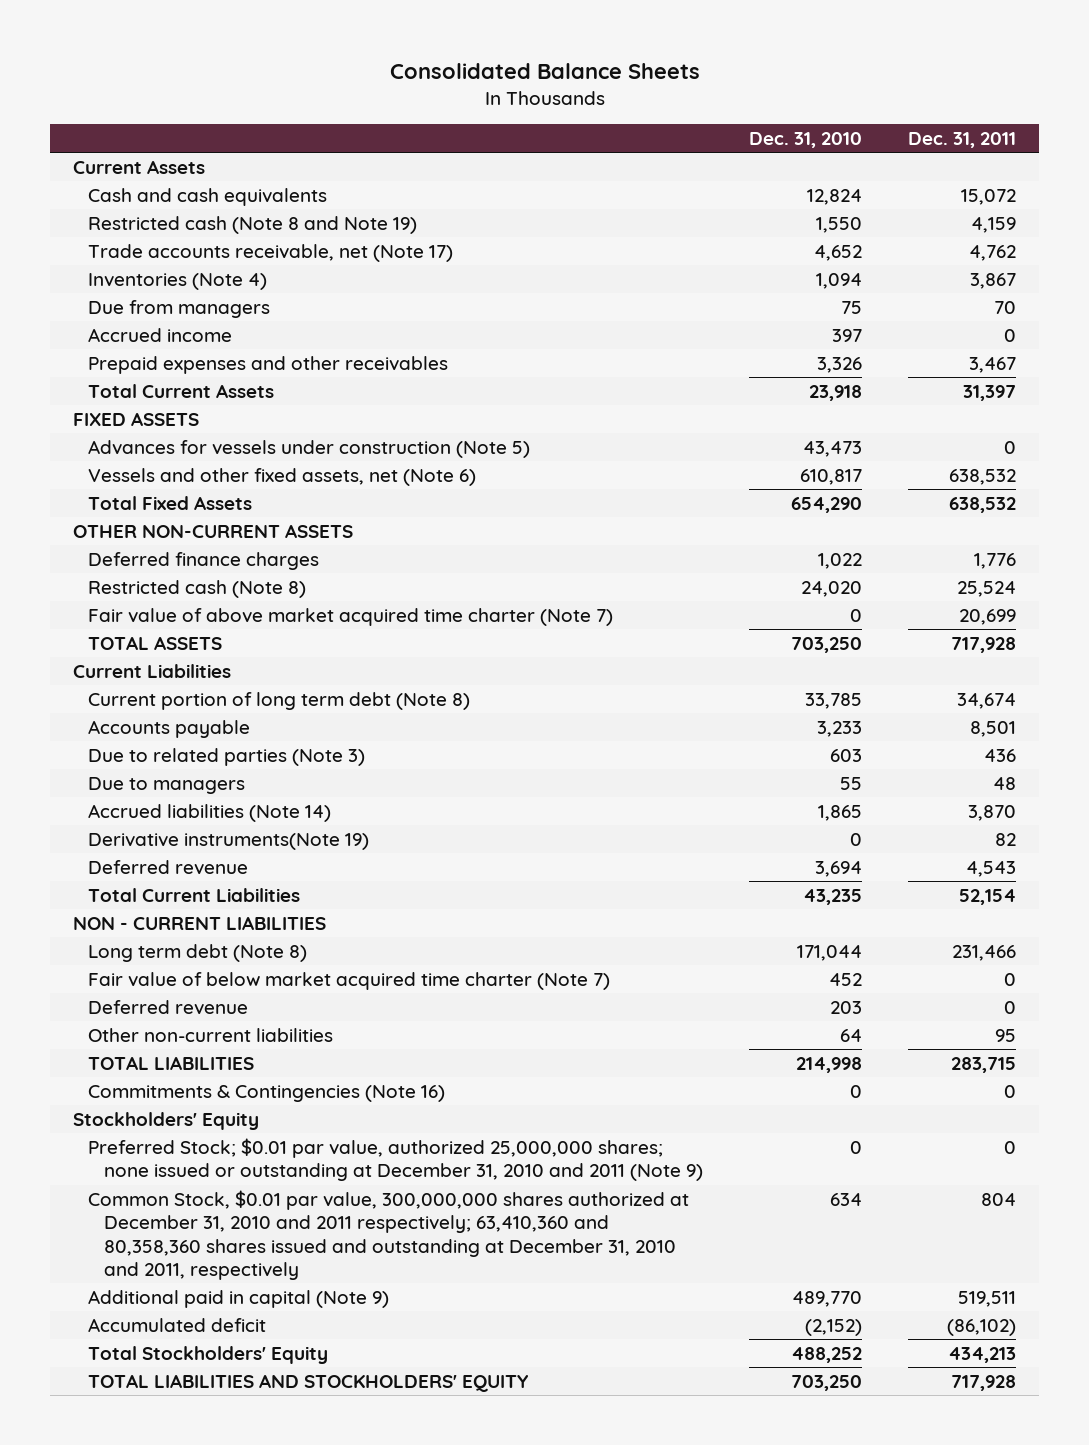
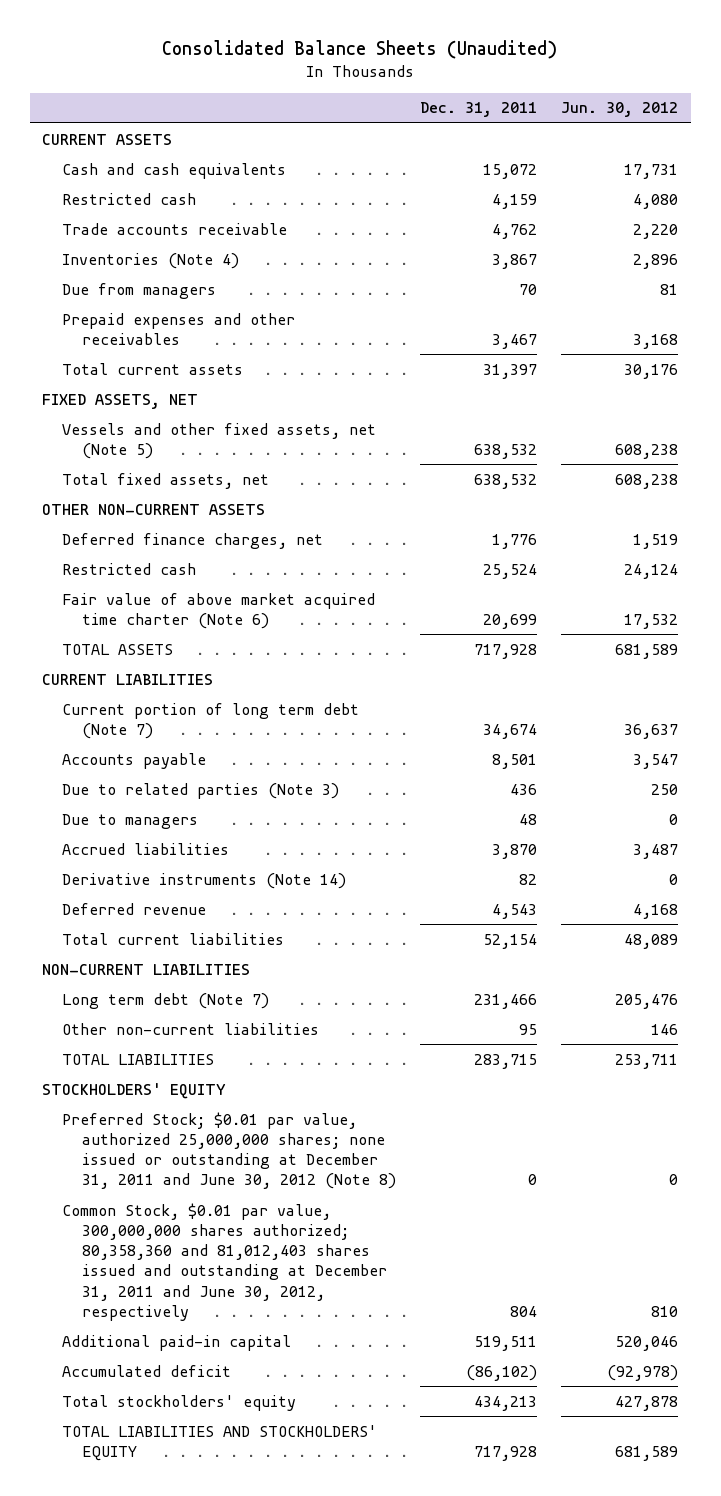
[389,63,700,80] Consolidated Balance Sheets -> [162,39,558,59] Consolidated Balance Sheets (Unaudited)
[749,131,863,148] Dec. 31, 2010 -> none
none -> [561,102,679,118] Jun. 30, 2012
[72,159,205,174] Current Assets -> [42,133,173,145] CURRENT ASSETS
[88,215,418,234] Restricted cash (Note 8 and Note 19) -> [62,192,197,205] Restricted cash
[88,243,454,262] Trade accounts receivable, net (Note 17) -> [62,222,288,235] Trade accounts receivable
[88,327,233,342] Accrued income -> none
[88,439,531,458] Advances for vessels under construction (Note 5) -> none
[88,383,275,398] Total Current Assets -> [62,362,244,375] Total current assets
[72,411,199,426] FIXED ASSETS -> [42,393,199,409] FIXED ASSETS, NET
[88,467,477,486] Vessels and other fixed assets, net (Note 6) -> [62,422,377,459] Vessels and other fixed assets, net (Note 5)
[88,495,253,510] Total Fixed Assets -> [62,472,270,489] Total fixed assets, net
[88,551,320,570] Deferred finance charges -> [62,532,324,549] Deferred finance charges, net
[88,579,307,598] Restricted cash (Note 8) -> [62,562,197,575] Restricted cash
[88,607,614,626] Fair value of above market acquired time charter (Note 7) -> [62,592,376,629] Fair value of above market acquired time charter (Note 6)
[72,663,231,678] Current Liabilities -> [42,673,214,685] CURRENT LIABILITIES
[88,691,471,710] Current portion of long term debt (Note 8) -> [62,702,360,739] Current portion of long term debt (Note 7)
[88,803,332,822] Accrued liabilities (Note 14) -> [62,842,230,855] Accrued liabilities
[88,832,370,850] Derivative instruments(Note 19) -> [62,872,347,889] Derivative instruments (Note 14)
[88,971,611,990] Fair value of below market acquired time charter (Note 7) -> none
[88,999,249,1015] Deferred revenue -> none
[88,887,301,902] Total Current Liabilities -> [62,932,285,945] Total current liabilities
[72,915,326,930] NON - CURRENT LIABILITIES -> [42,963,251,975] NON-CURRENT LIABILITIES
[88,943,308,962] Long term debt (Note 8) -> [62,992,270,1009] Long term debt (Note 7)
[88,1084,446,1102] Commitments & Contingencies (Note 16) -> none
[72,1111,259,1130] Stockholders' Equity -> [42,1082,227,1099] STOCKHOLDERS' EQUITY
[88,1137,703,1182] Preferred Stock; $0.01 par value, authorized 25,000,000 shares; none issued or outstanding at December 31, 2010 and 2011 (Note 9) -> [62,1111,397,1190] Preferred Stock; $0.01 par value, authorized 25,000,000 shares; none issued or outstanding at December 31, 2011 and June 30, 2012 (Note 8)
[88,1189,690,1281] Common Stock, $0.01 par value, 300,000,000 shares authorized at December 31, 2010 and 2011 respectively; 63,410,360 and 80,358,360 shares issued and outstanding at December 31, 2010 and 2011, respectively -> [62,1202,388,1321] Common Stock, $0.01 par value, 300,000,000 shares authorized; 80,358,360 and 81,012,403 shares issued and outstanding at December 31, 2011 and June 30, 2012, respectively
[88,1289,390,1308] Additional paid in capital (Note 9) -> [62,1334,292,1351] Additional paid-in capital
[88,1345,329,1364] Total Stockholders' Equity -> [62,1394,297,1411] Total stockholders' equity

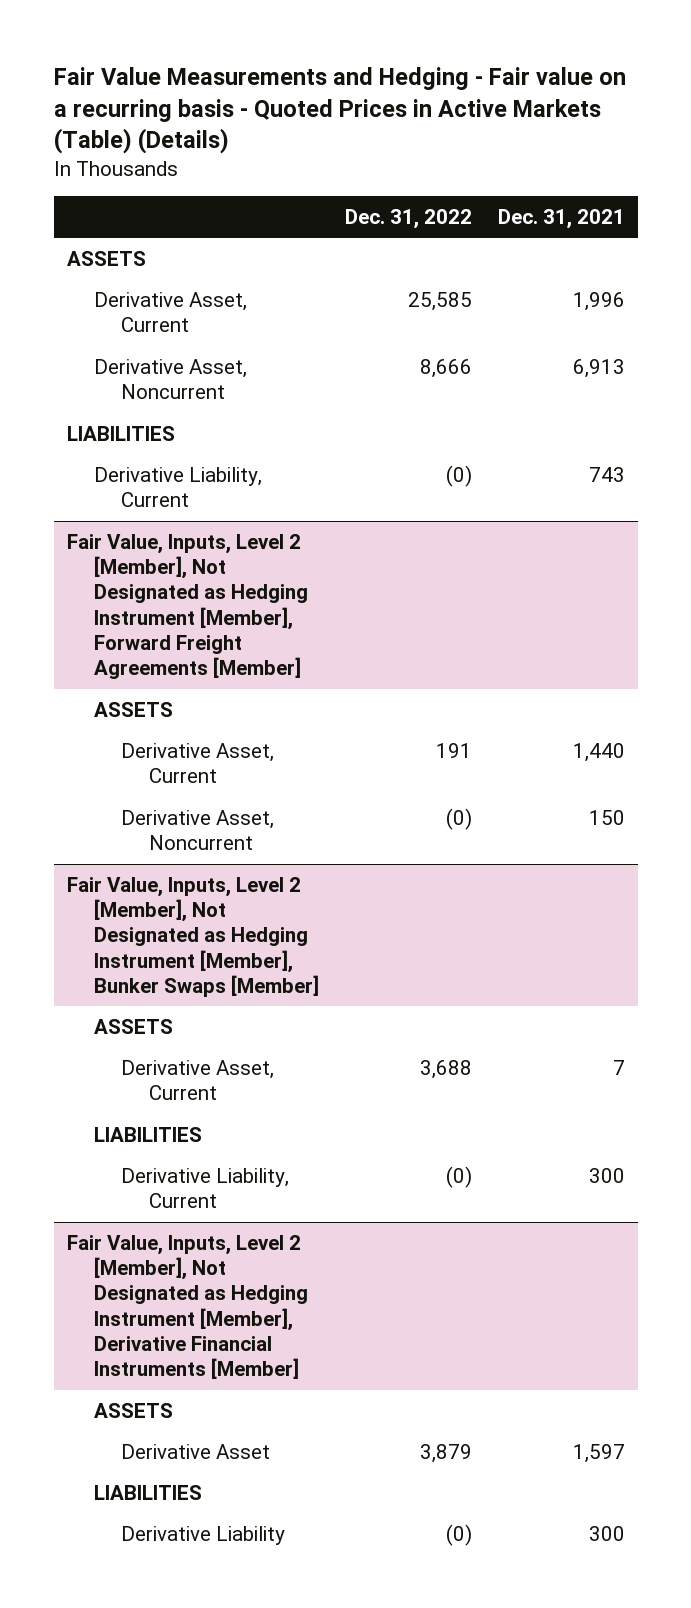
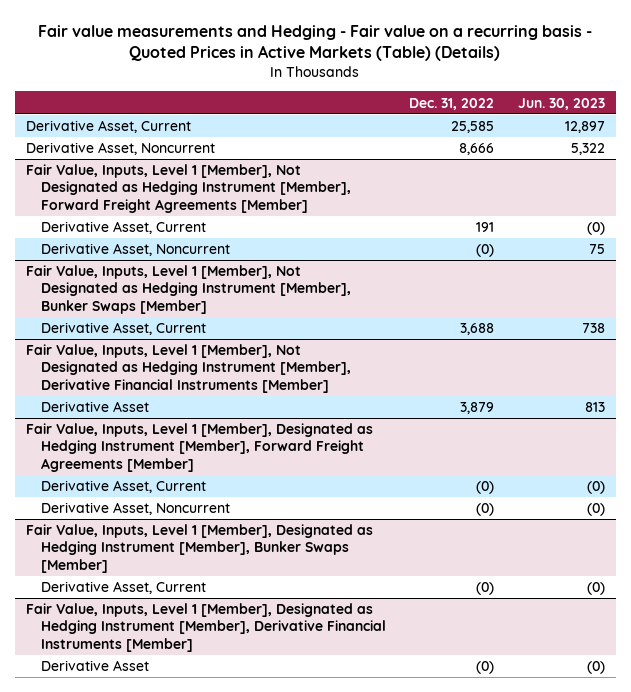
[53,67,626,155] Fair Value Measurements and Hedging - Fair value on a recurring basis - Quoted Prices in Active Markets (Table) (Details) -> [38,24,593,62] Fair value measurements and Hedging - Fair value on a recurring basis - Quoted Prices in Active Markets (Table) (Details)
[497,208,625,229] Dec. 31, 2021 -> none
none -> [517,97,605,110] Jun. 30, 2023
[66,250,146,266] ASSETS -> none
[66,425,175,441] LIABILITIES -> none
[93,466,262,508] Derivative Liability, Current -> none
[93,701,173,717] ASSETS -> none
[66,533,308,680] Fair Value, Inputs, Level 2 [Member], Not Designated as Hedging Instrument [Member], Forward Freight Agreements [Member] -> [26,164,352,213] Fair Value, Inputs, Level 1 [Member], Not Designated as Hedging Instrument [Member], Forward Freight Agreements [Member]
[93,1018,173,1034] ASSETS -> none
[66,876,319,997] Fair Value, Inputs, Level 2 [Member], Not Designated as Hedging Instrument [Member], Bunker Swaps [Member] -> [26,265,352,314] Fair Value, Inputs, Level 1 [Member], Not Designated as Hedging Instrument [Member], Bunker Swaps [Member]
[93,1126,202,1142] LIABILITIES -> none
[121,1167,290,1209] Derivative Liability, Current -> none
[93,1402,173,1418] ASSETS -> none
[66,1234,308,1380] Fair Value, Inputs, Level 2 [Member], Not Designated as Hedging Instrument [Member], Derivative Financial Instruments [Member] -> [26,344,352,393] Fair Value, Inputs, Level 1 [Member], Not Designated as Hedging Instrument [Member], Derivative Financial Instruments [Member]
[93,1484,202,1500] LIABILITIES -> none
[121,1525,286,1545] Derivative Liability -> none
none -> [26,423,374,472] Fair Value, Inputs, Level 1 [Member], Designated as Hedging Instrument [Member], Forward Freight Agreements [Member]
none -> [41,480,207,494] Derivative Asset, Current
none -> [41,502,231,516] Derivative Asset, Noncurrent
none -> [26,524,374,573] Fair Value, Inputs, Level 1 [Member], Designated as Hedging Instrument [Member], Bunker Swaps [Member]
none -> [41,581,207,595] Derivative Asset, Current
none -> [26,603,387,652] Fair Value, Inputs, Level 1 [Member], Designated as Hedging Instrument [Member], Derivative Financial Instruments [Member]
none -> [41,660,150,672] Derivative Asset

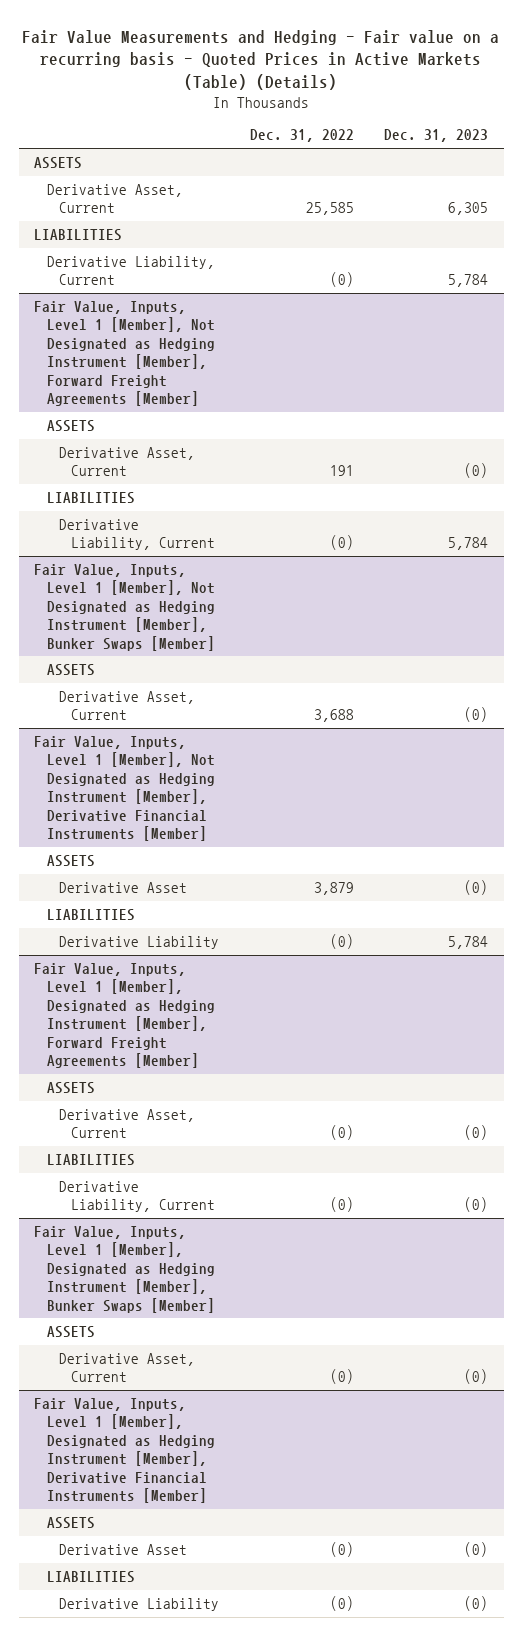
[38,24,593,62] Fair value measurements and Hedging - Fair value on a recurring basis - Quoted Prices in Active Markets (Table) (Details) -> [22,29,500,91] Fair Value Measurements and Hedging - Fair value on a recurring basis - Quoted Prices in Active Markets (Table) (Details)
[517,97,605,110] Jun. 30, 2023 -> none
none -> [384,129,489,143] Dec. 31, 2023
none -> [34,157,83,170] ASSETS
[26,142,216,156] Derivative Asset, Noncurrent -> none
none -> [34,229,123,242] LIABILITIES
none -> [46,256,215,286] Derivative Liability, Current
none -> [46,420,95,433] ASSETS
[41,243,231,257] Derivative Asset, Noncurrent -> none
none -> [46,492,135,505] LIABILITIES
none -> [58,519,215,551] Derivative Liability, Current
none -> [46,664,95,677] ASSETS
none -> [46,855,95,868] ASSETS
none -> [46,909,135,922] LIABILITIES
none -> [58,936,219,950] Derivative Liability
none -> [46,1082,95,1095] ASSETS
[41,502,231,516] Derivative Asset, Noncurrent -> none
none -> [46,1154,135,1167] LIABILITIES
none -> [58,1181,215,1213] Derivative Liability, Current
none -> [46,1326,95,1339] ASSETS
none -> [46,1517,95,1530] ASSETS
none -> [46,1571,135,1584] LIABILITIES
none -> [58,1598,219,1612] Derivative Liability

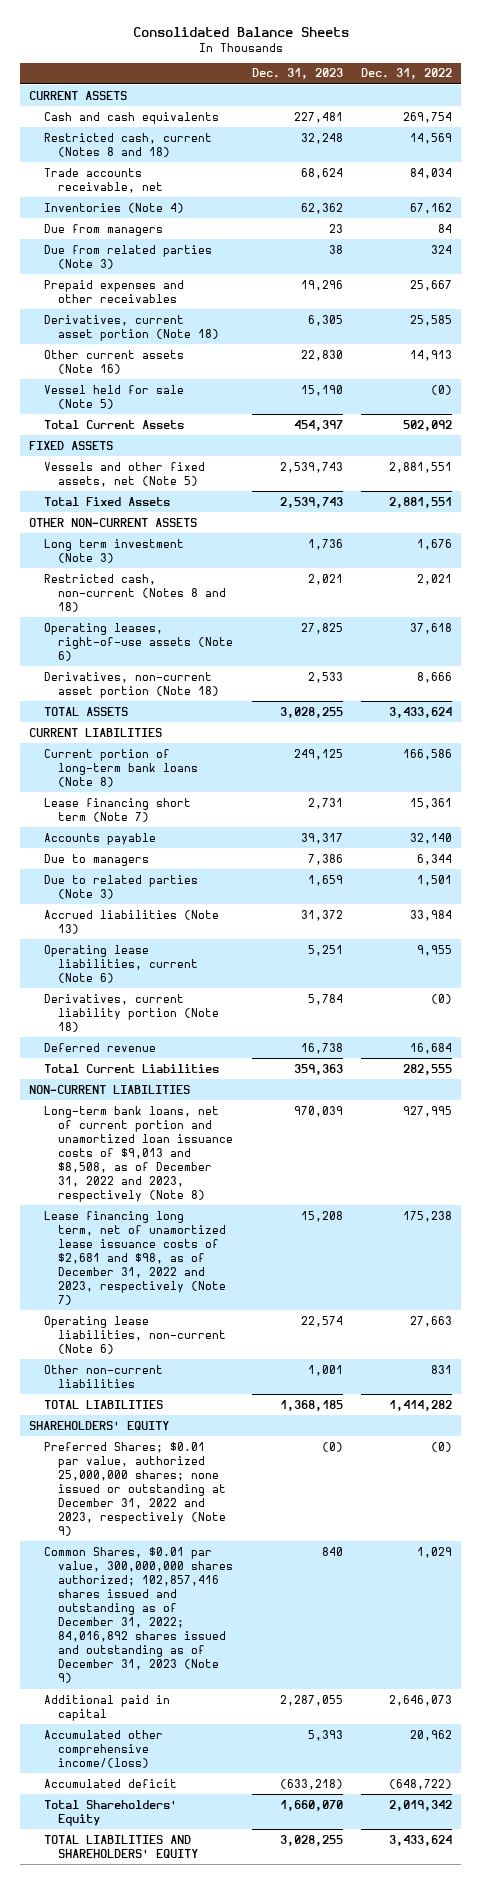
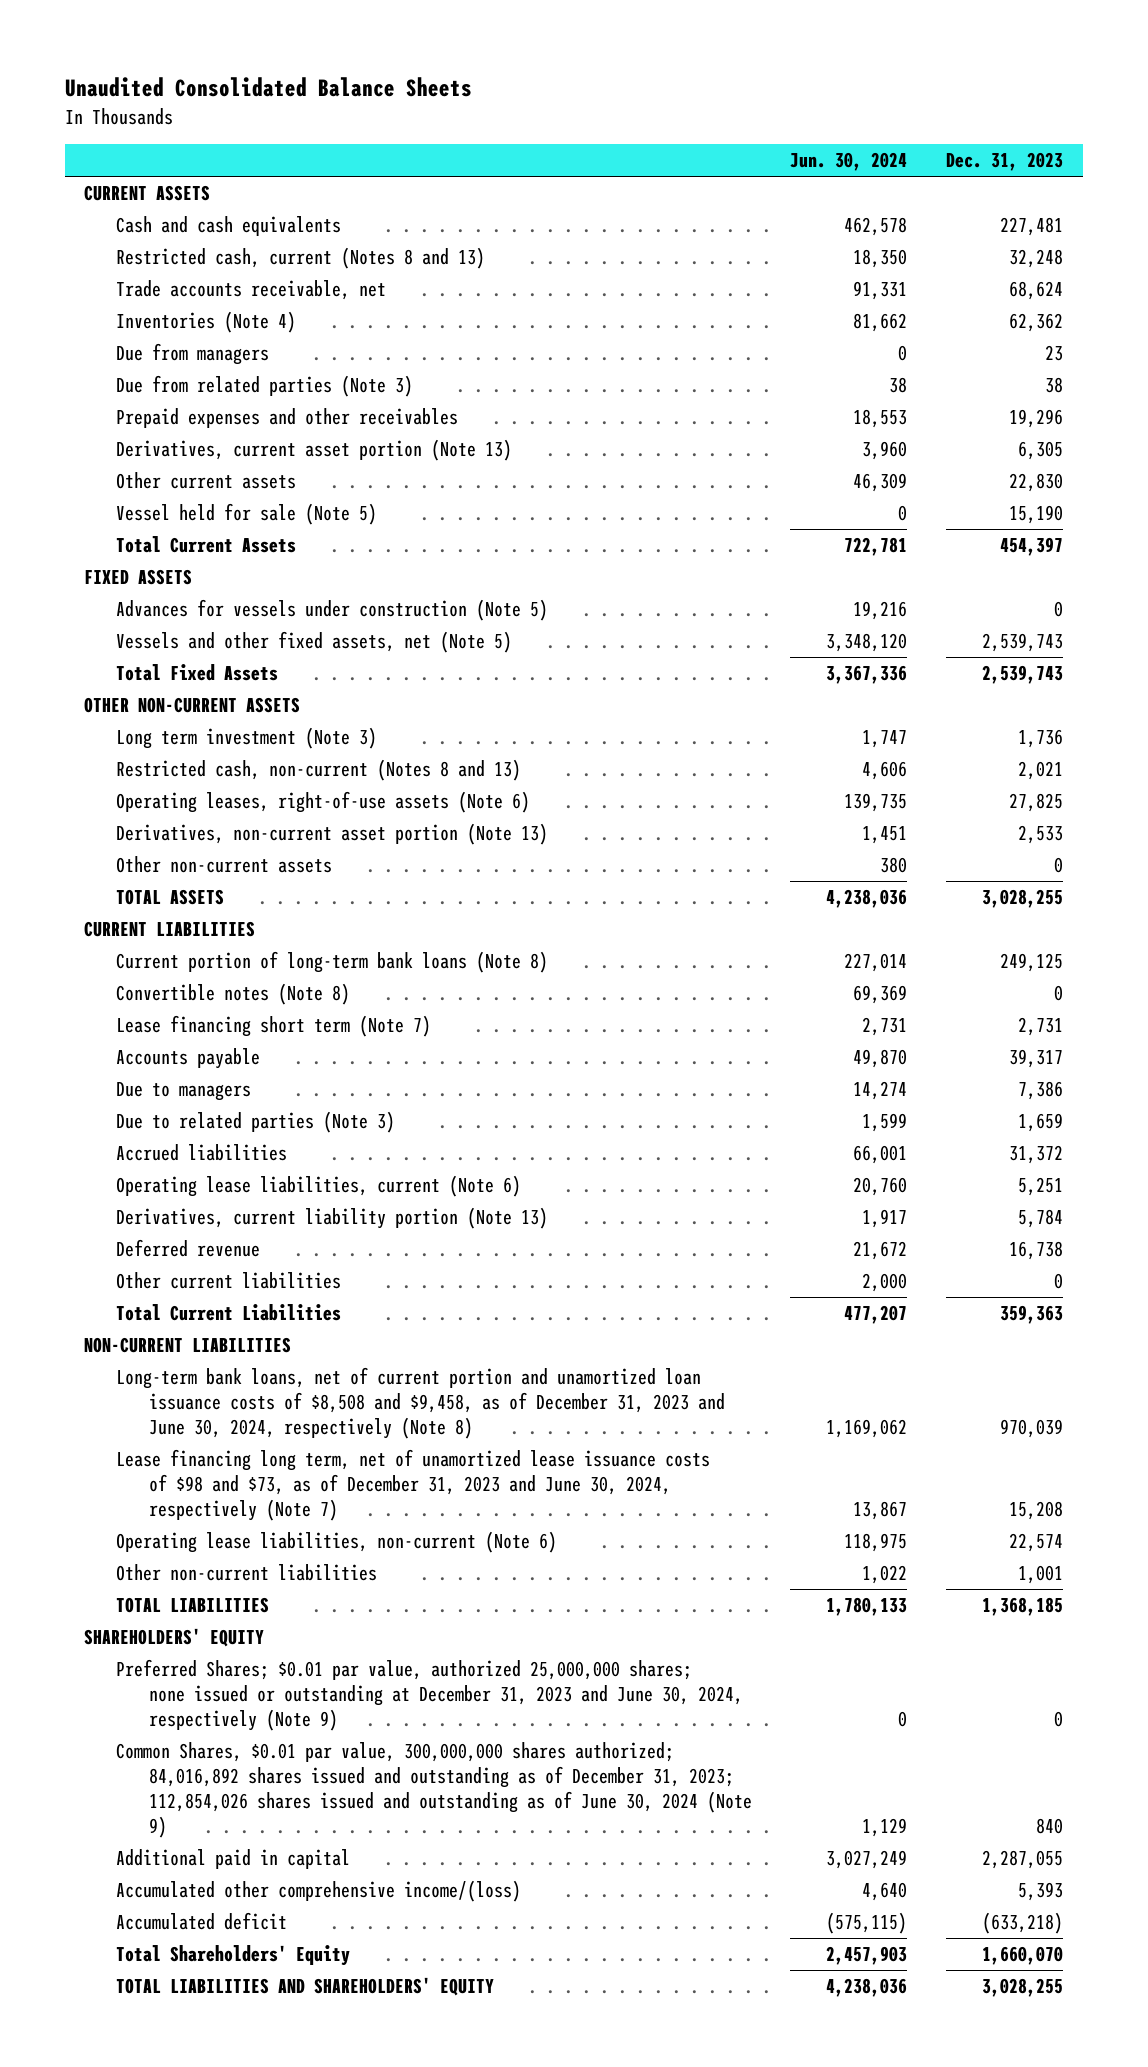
[132,26,349,37] Consolidated Balance Sheets -> [64,77,472,98] Unaudited Consolidated Balance Sheets
[360,68,452,80] Dec. 31, 2022 -> none
none -> [790,152,908,172] Jun. 30, 2024
[43,132,212,157] Restricted cash, current (Notes 8 and 18) -> [116,247,486,270] Restricted cash, current (Notes 8 and 13)
[43,314,220,341] Derivatives, current asset portion (Note 18) -> [116,439,513,462] Derivatives, current asset portion (Note 13)
[43,349,184,374] Other current assets (Note 16) -> [116,472,297,490] Other current assets
none -> [116,599,549,622] Advances for vessels under construction (Note 5)
[43,573,227,612] Restricted cash, non-current (Notes 8 and 18) -> [116,759,522,782] Restricted cash, non-current (Notes 8 and 13)
[43,671,220,698] Derivatives, non-current asset portion (Note 18) -> [116,823,549,846] Derivatives, non-current asset portion (Note 13)
none -> [116,856,333,874] Other non-current assets
none -> [116,983,351,1006] Convertible notes (Note 8)
[43,909,219,934] Accrued liabilities (Note 13) -> [116,1144,288,1162] Accrued liabilities
[43,993,220,1032] Derivatives, current liability portion (Note 18) -> [116,1207,549,1230] Derivatives, current liability portion (Note 13)
none -> [116,1272,342,1290] Other current liabilities
[43,1105,234,1203] Long-term bank loans, net of current portion and unamortized loan issuance costs of $9,013 and $8,508, as of December 31, 2022 and 2023, respectively (Note 8) -> [116,1367,725,1439] Long-term bank loans, net of current portion and unamortized loan issuance costs of $8,508 and $9,458, as of December 31, 2023 and June 30, 2024, respectively (Note 8)
[43,1210,227,1306] Lease financing long term, net of unamortized lease issuance costs of $2,681 and $98, as of December 31, 2022 and 2023, respectively (Note 7) -> [116,1449,711,1521] Lease financing long term, net of unamortized lease issuance costs of $98 and $73, as of December 31, 2023 and June 30, 2024, respectively (Note 7)
[43,1441,227,1537] Preferred Shares; $0.01 par value, authorized 25,000,000 shares; none issued or outstanding at December 31, 2022 and 2023, respectively (Note 9) -> [116,1659,743,1731] Preferred Shares; $0.01 par value, authorized 25,000,000 shares; none issued or outstanding at December 31, 2023 and June 30, 2024, respectively (Note 9)
[321,1441,343,1452] (0) -> [1054,1710,1064,1727] 0
[43,1546,234,1684] Common Shares, $0.01 par value, 300,000,000 shares authorized; 102,857,416 shares issued and outstanding as of December 31, 2022; 84,016,892 shares issued and outstanding as of December 31, 2023 (Note 9) -> [116,1742,752,1838] Common Shares, $0.01 par value, 300,000,000 shares authorized; 84,016,892 shares issued and outstanding as of December 31, 2023; 112,854,026 shares issued and outstanding as of June 30, 2024 (Note 9)

